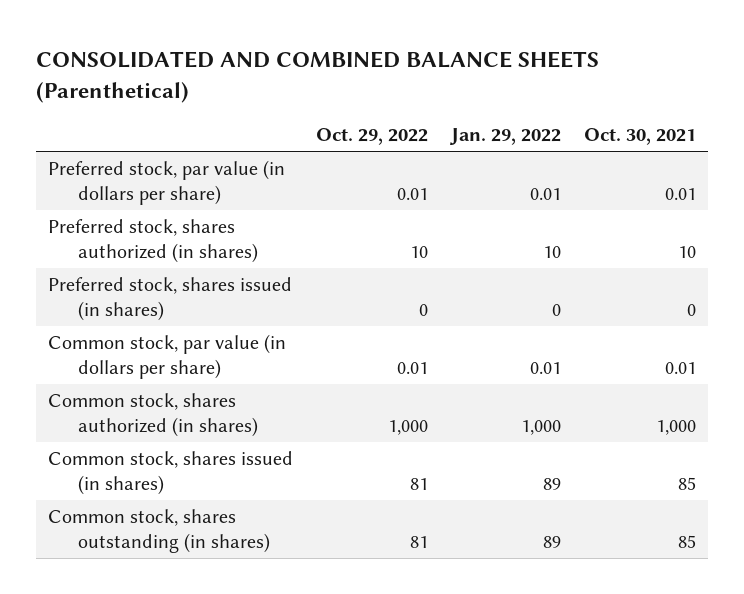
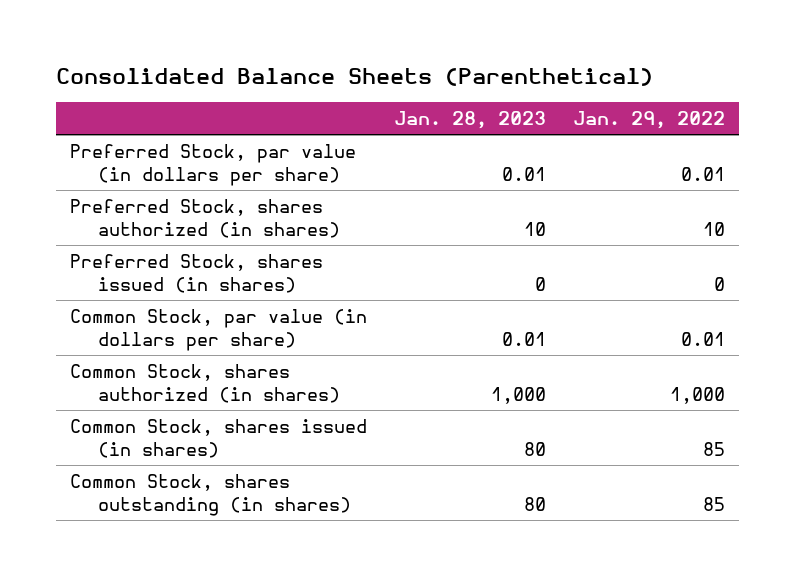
[36,50,600,103] CONSOLIDATED AND COMBINED BALANCE SHEETS (Parenthetical) -> [55,67,653,86] Consolidated Balance Sheets (Parenthetical)
[315,127,428,145] Oct. 29, 2022 -> none
[584,127,697,145] Oct. 30, 2021 -> none
none -> [393,110,546,129] Jan. 28, 2023
[47,160,285,205] Preferred stock, par value (in dollars per share) -> [69,143,356,187] Preferred Stock, par value (in dollars per share)
[47,219,259,263] Preferred stock, shares authorized (in shares) -> [69,198,341,239] Preferred Stock, shares authorized (in shares)
[47,277,292,321] Preferred stock, shares issued (in shares) -> [69,253,323,294] Preferred Stock, shares issued (in shares)
[47,334,286,379] Common stock, par value (in dollars per share) -> [69,308,367,352] Common Stock, par value (in dollars per share)
[47,393,259,437] Common stock, shares authorized (in shares) -> [69,363,341,404] Common Stock, shares authorized (in shares)
[47,451,293,495] Common stock, shares issued (in shares) -> [69,418,367,459] Common Stock, shares issued (in shares)
[543,477,562,490] 89 -> [703,442,726,457] 85
[47,509,271,553] Common stock, shares outstanding (in shares) -> [69,473,352,517] Common Stock, shares outstanding (in shares)
[543,535,562,548] 89 -> [703,497,726,512] 85

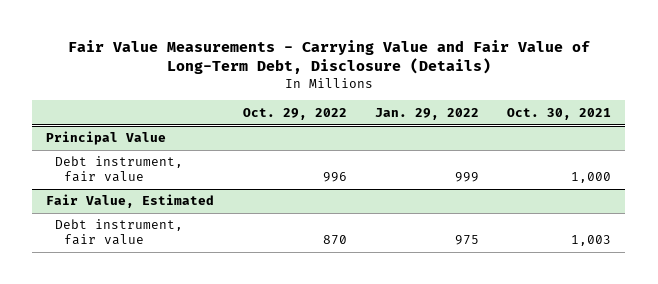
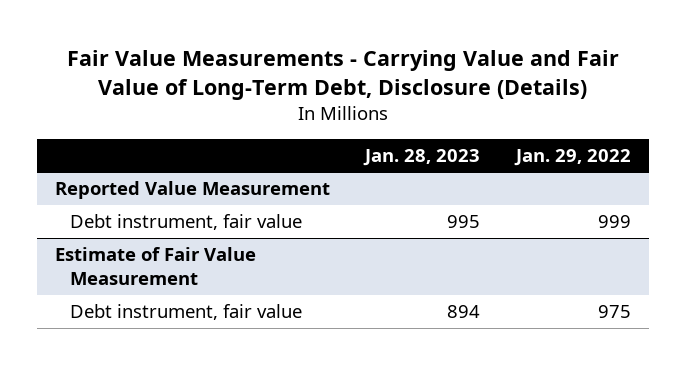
[242,107,347,120] Oct. 29, 2022 -> none
[507,107,612,120] Oct. 30, 2021 -> none
none -> [363,148,481,166] Jan. 28, 2023
[46,131,167,146] Principal Value -> [54,181,330,200] Reported Value Measurement
[46,194,215,209] Fair Value, Estimated -> [54,247,256,285] Estimate of Fair Value Measurement

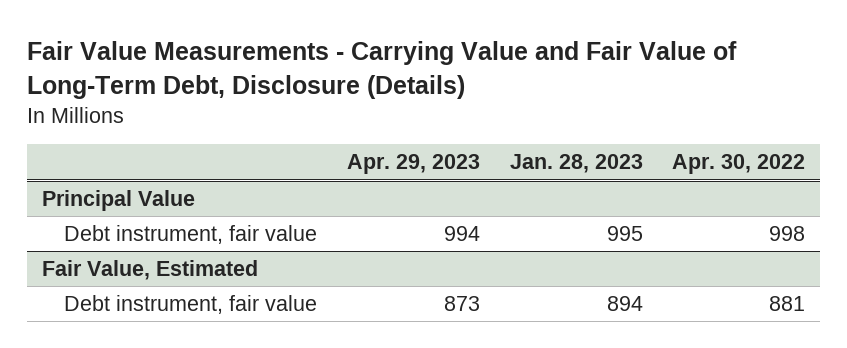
[513,148,631,166] Jan. 29, 2022 -> none
none -> [346,154,480,175] Apr. 29, 2023
none -> [672,154,806,175] Apr. 30, 2022
[54,181,330,200] Reported Value Measurement -> [41,190,195,212] Principal Value
[54,247,256,285] Estimate of Fair Value Measurement -> [41,260,258,281] Fair Value, Estimated

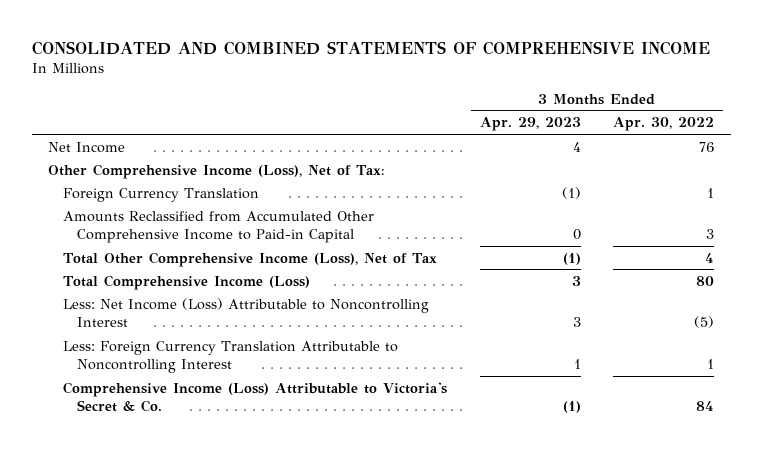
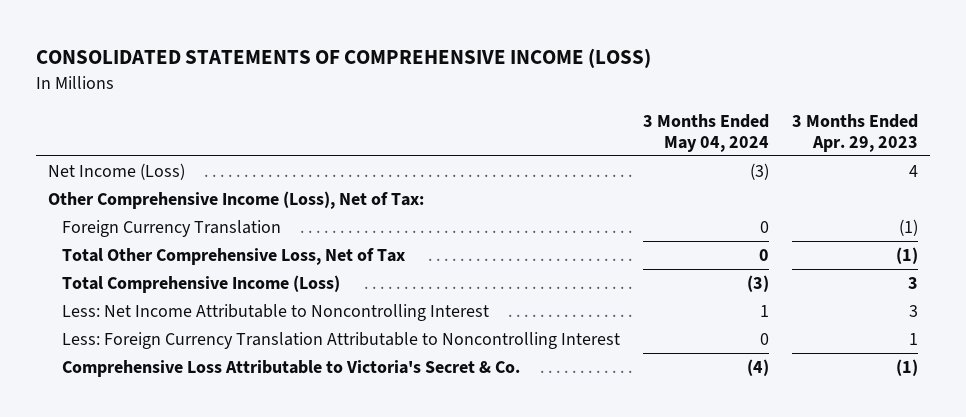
[31,40,710,55] CONSOLIDATED AND COMBINED STATEMENTS OF COMPREHENSIVE INCOME -> [35,48,651,69] CONSOLIDATED STATEMENTS OF COMPREHENSIVE INCOME (LOSS)
[613,117,715,132] Apr. 30, 2022 -> none
none -> [643,113,770,152] 3 Months Ended May 04, 2024
[48,141,126,153] Net Income -> [47,163,185,181] Net Income (Loss)
[62,210,374,243] Amounts Reclassified from Accumulated Other Comprehensive Income to Paid-in Capital -> none
[62,251,437,267] Total Other Comprehensive Income (Loss), Net of Tax -> [62,248,406,266] Total Other Comprehensive Loss, Net of Tax
[62,297,429,327] Less: Net Income (Loss) Attributable to Noncontrolling Interest -> [62,304,490,322] Less: Net Income Attributable to Noncontrolling Interest
[62,381,447,412] Comprehensive Income (Loss) Attributable to Victoria's Secret & Co. -> [62,360,521,378] Comprehensive Loss Attributable to Victoria's Secret & Co.

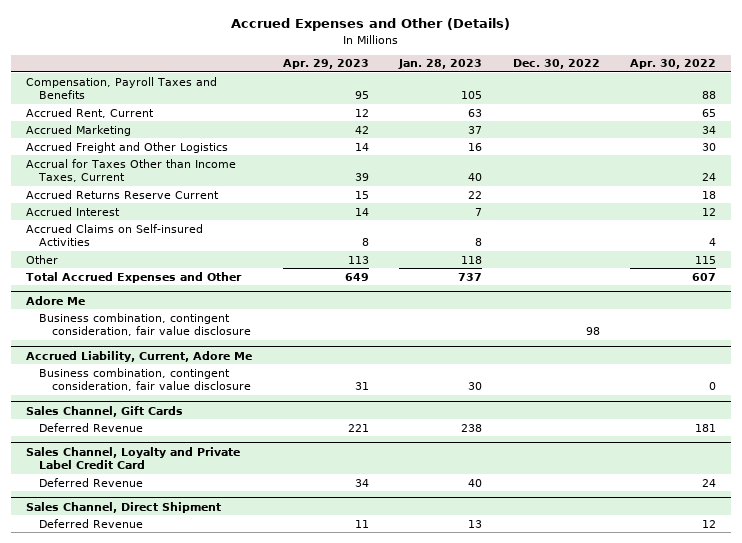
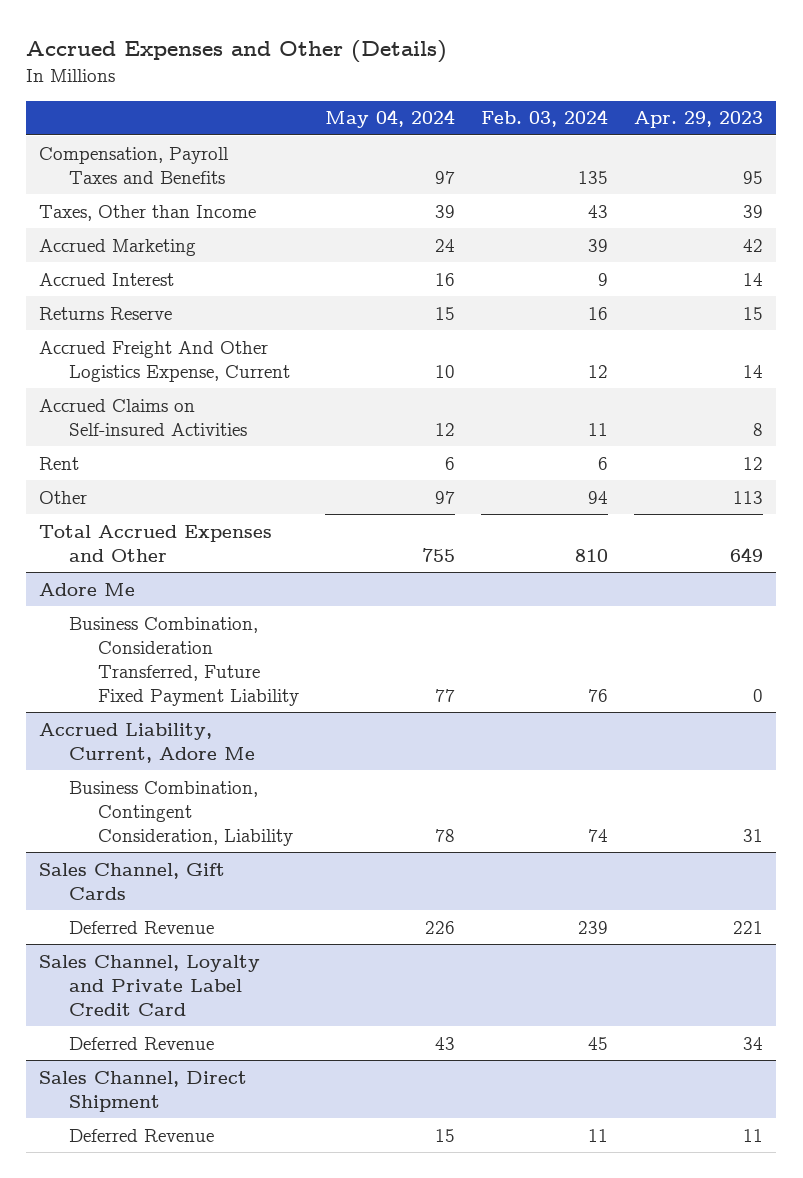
[398,59,483,70] Jan. 28, 2023 -> none
[512,59,600,70] Dec. 30, 2022 -> none
[630,59,717,70] Apr. 30, 2022 -> none
none -> [325,109,456,129] May 04, 2024
none -> [481,109,609,128] Feb. 03, 2024
[26,107,155,118] Accrued Rent, Current -> none
none -> [39,204,257,221] Taxes, Other than Income
[26,141,229,153] Accrued Freight and Other Logistics -> none
[26,158,237,183] Accrual for Taxes Other than Income Taxes, Current -> none
[26,189,220,199] Accrued Returns Reserve Current -> none
none -> [39,306,173,320] Returns Reserve
none -> [39,340,290,382] Accrued Freight And Other Logistics Expense, Current
none -> [39,456,80,470] Rent
[39,312,251,337] Business combination, contingent consideration, fair value disclosure -> none
none -> [68,616,299,706] Business Combination, Consideration Transferred, Future Fixed Payment Liability
[39,367,251,392] Business combination, contingent consideration, fair value disclosure -> [68,780,293,846] Business Combination, Contingent Consideration, Liability

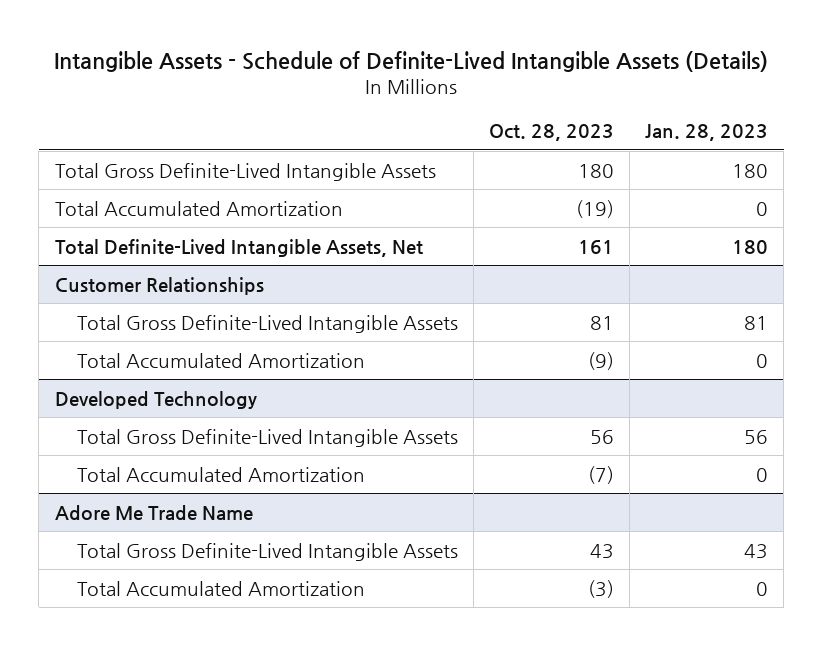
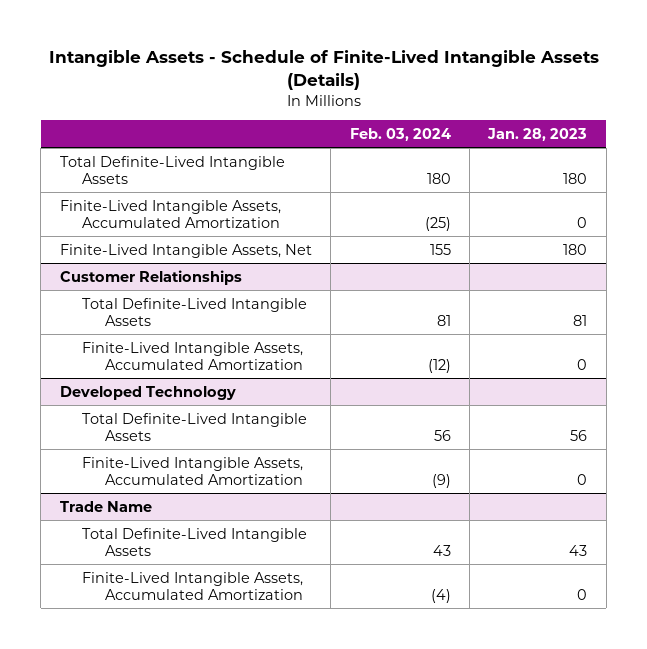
[54,50,769,72] Intangible Assets - Schedule of Definite-Lived Intangible Assets (Details) -> [48,50,599,91] Intangible Assets - Schedule of Finite-Lived Intangible Assets (Details)
[489,124,615,142] Oct. 28, 2023 -> none
none -> [349,127,451,141] Feb. 03, 2024
[54,162,436,181] Total Gross Definite-Lived Intangible Assets -> [59,155,285,184] Total Definite-Lived Intangible Assets
[54,200,343,216] Total Accumulated Amortization -> [59,199,281,228] Finite-Lived Intangible Assets, Accumulated Amortization
[54,238,423,257] Total Definite-Lived Intangible Assets, Net -> [59,243,312,258] Finite-Lived Intangible Assets, Net
[77,314,459,333] Total Gross Definite-Lived Intangible Assets -> [82,297,308,326] Total Definite-Lived Intangible Assets
[77,352,366,368] Total Accumulated Amortization -> [82,341,304,370] Finite-Lived Intangible Assets, Accumulated Amortization
[77,428,459,447] Total Gross Definite-Lived Intangible Assets -> [82,412,308,441] Total Definite-Lived Intangible Assets
[77,466,366,482] Total Accumulated Amortization -> [82,456,304,485] Finite-Lived Intangible Assets, Accumulated Amortization
[54,504,253,520] Adore Me Trade Name -> [59,500,152,512] Trade Name
[77,542,459,561] Total Gross Definite-Lived Intangible Assets -> [82,527,308,556] Total Definite-Lived Intangible Assets
[77,580,366,596] Total Accumulated Amortization -> [82,571,304,600] Finite-Lived Intangible Assets, Accumulated Amortization

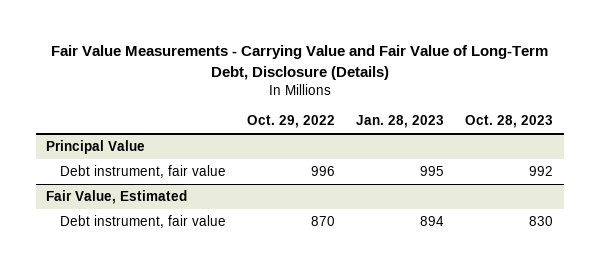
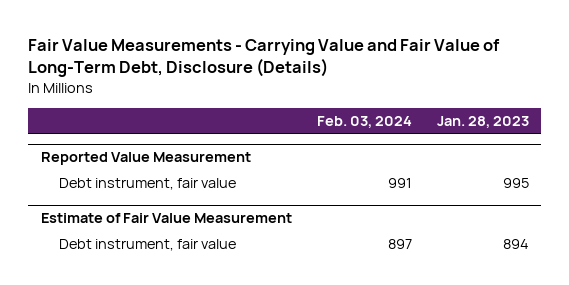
[246,115,335,129] Oct. 29, 2022 -> none
[465,115,554,129] Oct. 28, 2023 -> none
none -> [316,115,412,128] Feb. 03, 2024
[46,140,146,155] Principal Value -> [40,152,251,166] Reported Value Measurement
[46,190,188,205] Fair Value, Estimated -> [40,213,292,224] Estimate of Fair Value Measurement

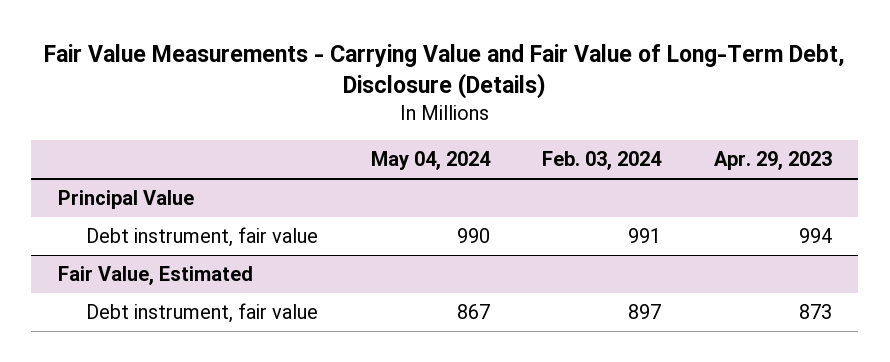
[436,115,529,128] Jan. 28, 2023 -> none
none -> [370,151,491,171] May 04, 2024
none -> [713,151,832,171] Apr. 29, 2023
[40,152,251,166] Reported Value Measurement -> [57,190,194,210] Principal Value
[40,213,292,224] Estimate of Fair Value Measurement -> [57,266,253,286] Fair Value, Estimated

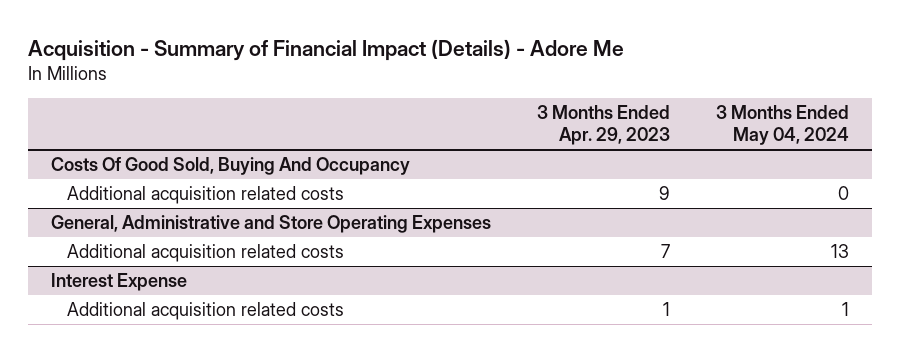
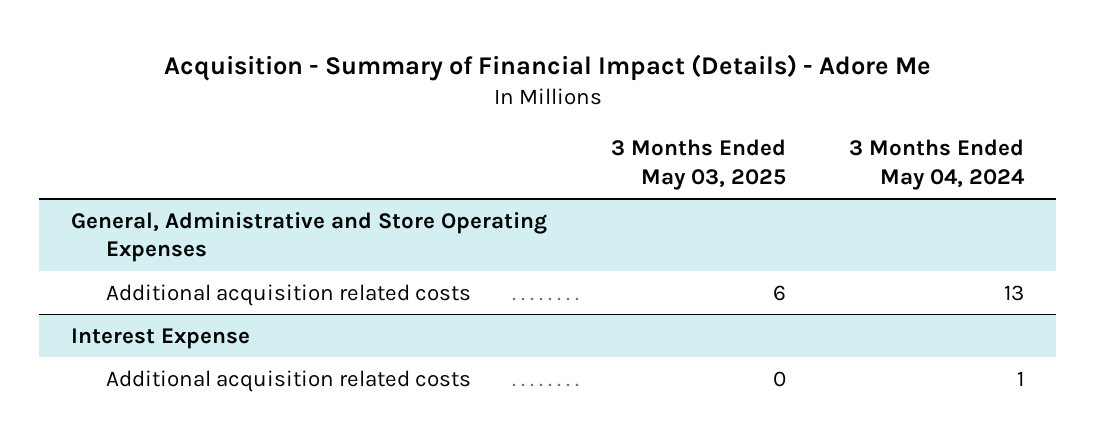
[536,105,670,146] 3 Months Ended Apr. 29, 2023 -> none
none -> [610,139,786,190] 3 Months Ended May 03, 2025
[50,157,410,176] Costs Of Good Sold, Buying And Occupancy -> none
[66,186,344,205] Additional acquisition related costs -> none

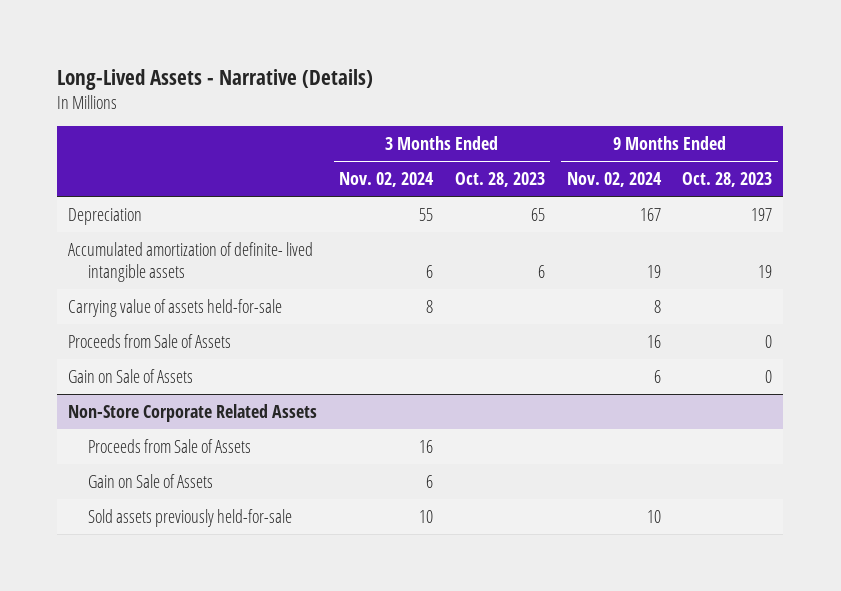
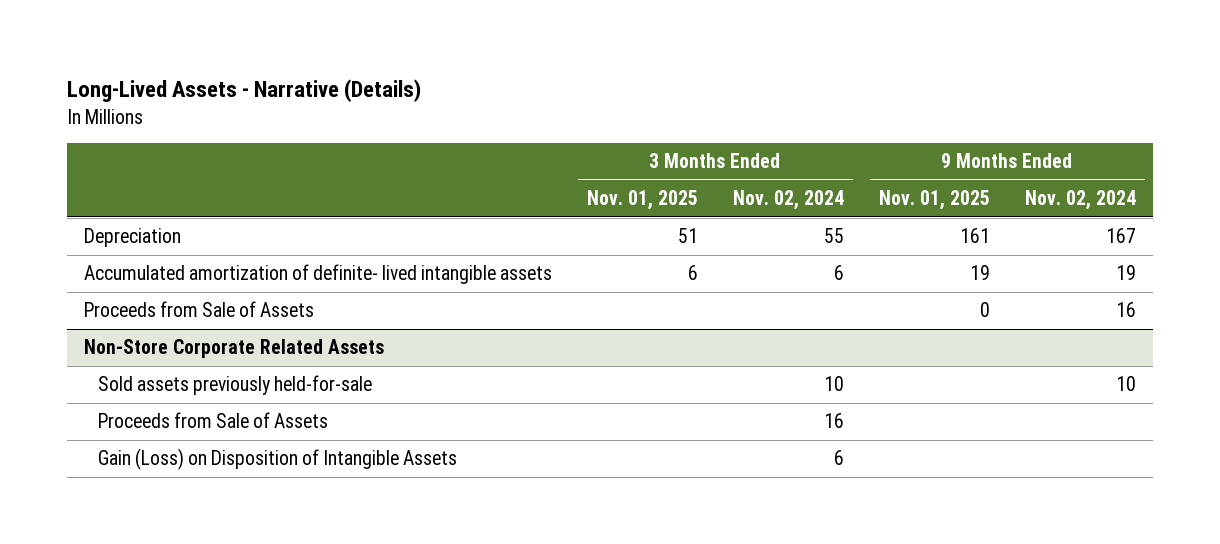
[454,171,545,187] Oct. 28, 2023 -> none
[682,171,773,187] Oct. 28, 2023 -> none
none -> [587,190,699,211] Nov. 01, 2025
none -> [878,190,990,211] Nov. 01, 2025
[68,298,283,317] Carrying value of assets held-for-sale -> none
[68,368,194,383] Gain on Sale of Assets -> none
[88,473,214,488] Gain on Sale of Assets -> none
[88,438,252,453] Proceeds from Sale of Assets -> [97,412,328,429] Proceeds from Sale of Assets
none -> [97,448,457,471] Gain (Loss) on Disposition of Intangible Assets

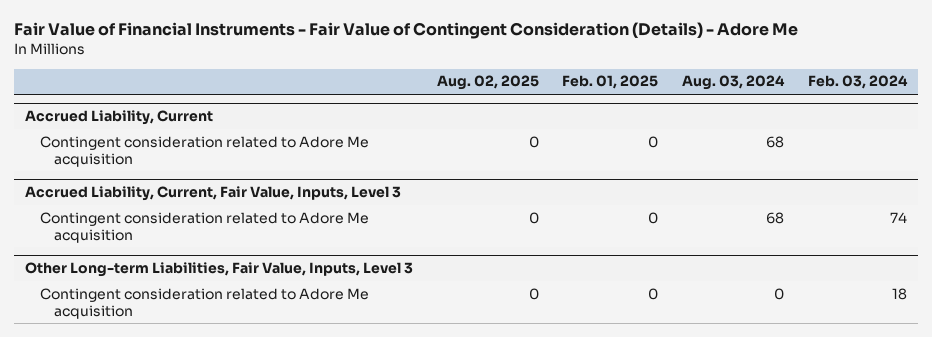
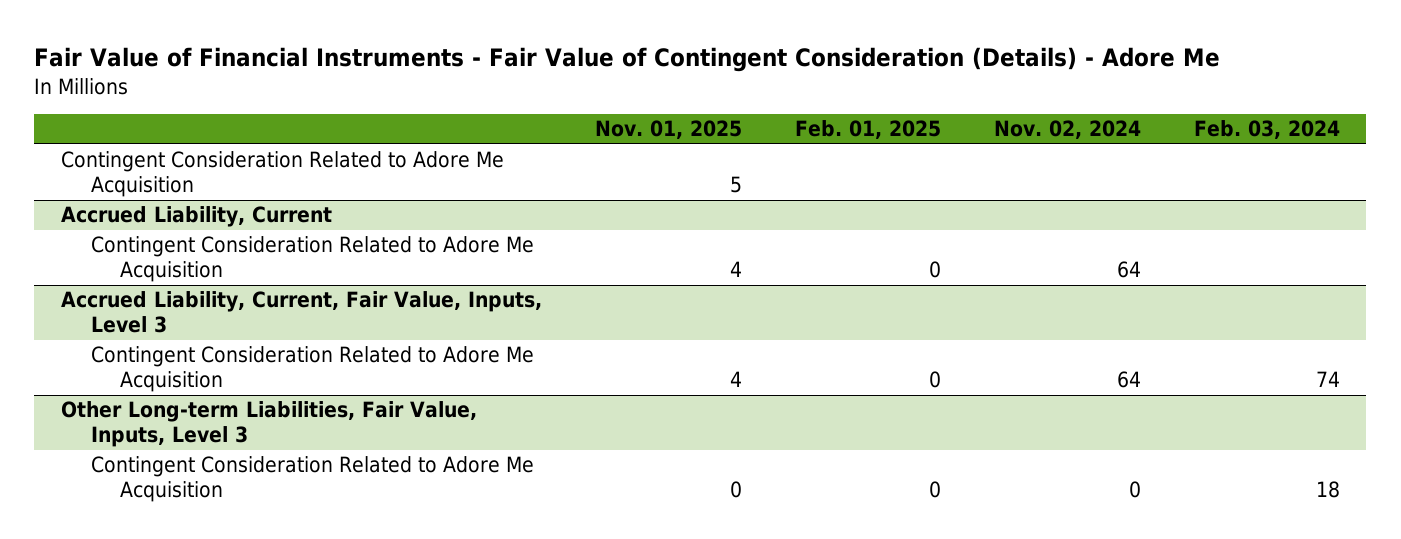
[436,75,539,91] Aug. 02, 2025 -> none
[681,75,785,91] Aug. 03, 2024 -> none
none -> [594,120,742,140] Nov. 01, 2025
none -> [993,120,1141,140] Nov. 02, 2024
none -> [60,151,504,198] Contingent Consideration Related to Adore Me Acquisition
[39,135,369,167] Contingent consideration related to Adore Me acquisition -> [90,236,534,283] Contingent Consideration Related to Adore Me Acquisition
[39,211,369,243] Contingent consideration related to Adore Me acquisition -> [90,346,534,393] Contingent Consideration Related to Adore Me Acquisition
[39,287,369,319] Contingent consideration related to Adore Me acquisition -> [90,456,534,503] Contingent Consideration Related to Adore Me Acquisition

